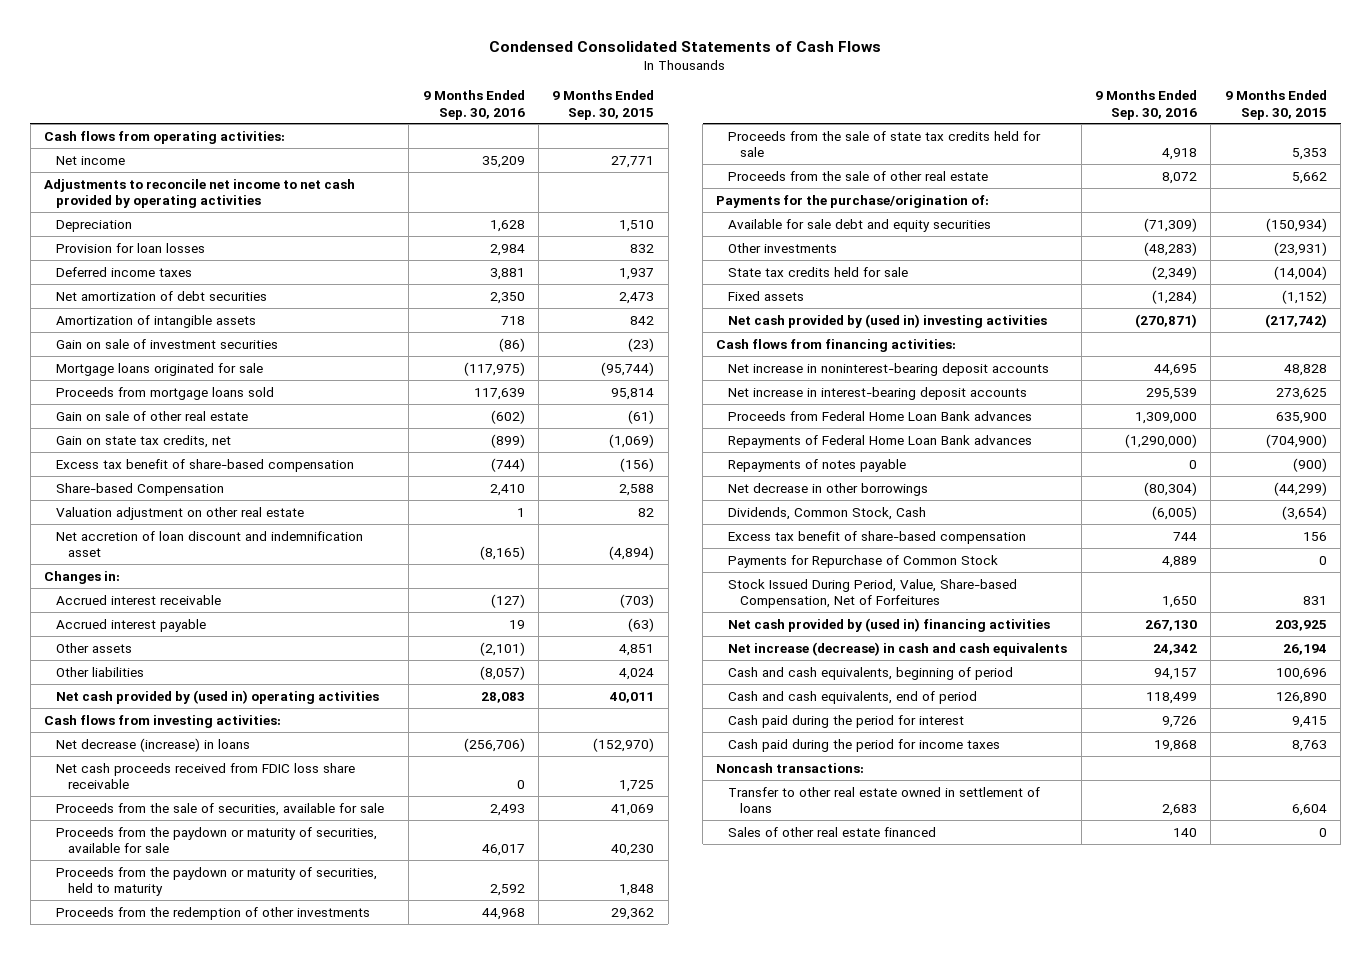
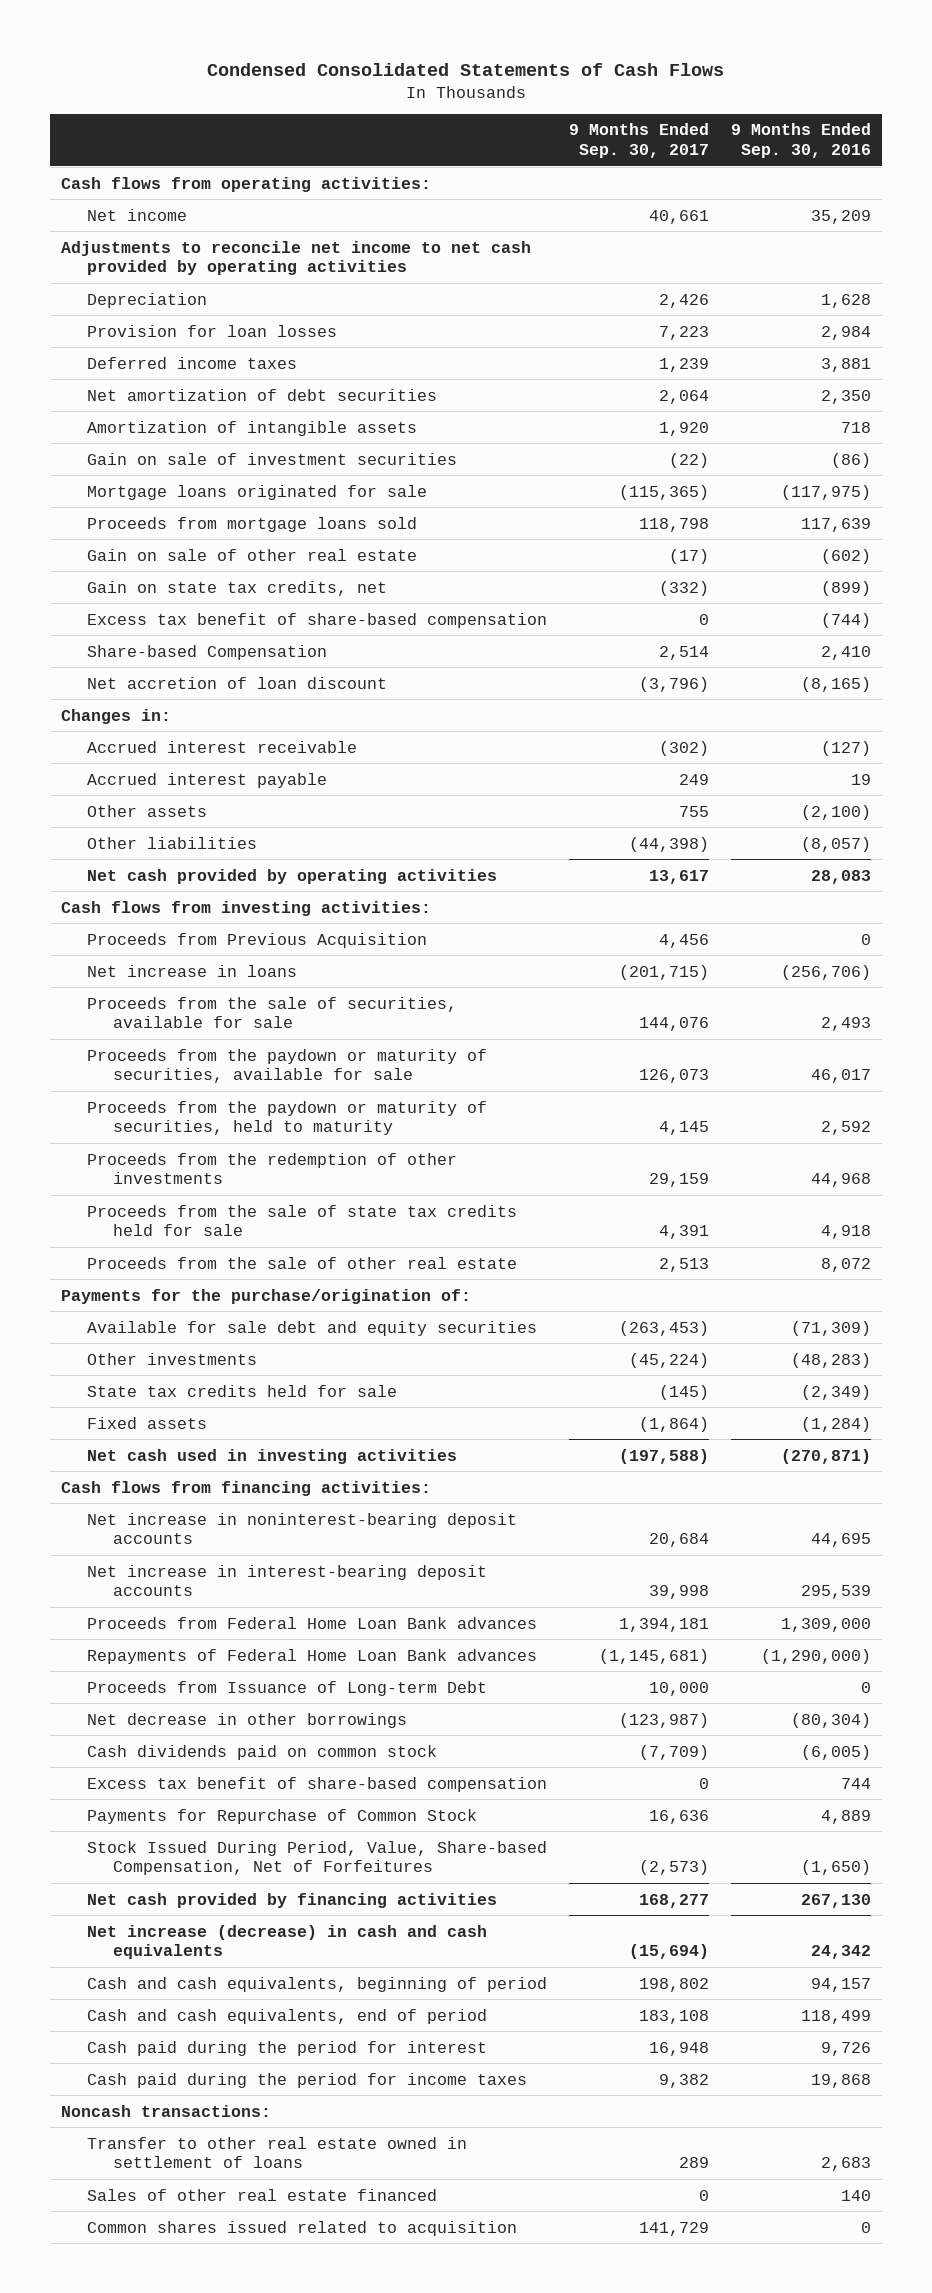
[552,90,655,120] 9 Months Ended Sep. 30, 2015 -> none
none -> [568,123,709,159] 9 Months Ended Sep. 30, 2017
[56,506,305,520] Valuation adjustment on other real estate -> none
[56,530,364,557] Net accretion of loan discount and indemnification asset -> [86,676,387,689] Net accretion of loan discount
[479,641,525,656] (2,101) -> [800,804,871,820] (2,100)
[56,689,380,704] Net cash provided by (used in) operating activities -> [86,868,497,884] Net cash provided by operating activities
[56,762,356,789] Net cash proceeds received from FDIC loss share receivable -> none
none -> [86,932,427,948] Proceeds from Previous Acquisition
[56,737,251,752] Net decrease (increase) in loans -> [86,964,297,977] Net increase in loans
[728,313,1048,328] Net cash provided by (used in) investing activities -> [86,1448,457,1464] Net cash used in investing activities
[728,458,907,472] Repayments of notes payable -> none
none -> [86,1680,487,1696] Proceeds from Issuance of Long-term Debt
[728,506,927,520] Dividends, Common Stock, Cash -> [86,1744,437,1760] Cash dividends paid on common stock
[1162,595,1198,608] 1,650 -> [800,1860,871,1876] (1,650)
[728,617,1051,632] Net cash provided by (used in) financing activities -> [86,1892,497,1908] Net cash provided by financing activities
none -> [86,2220,517,2236] Common shares issued related to acquisition

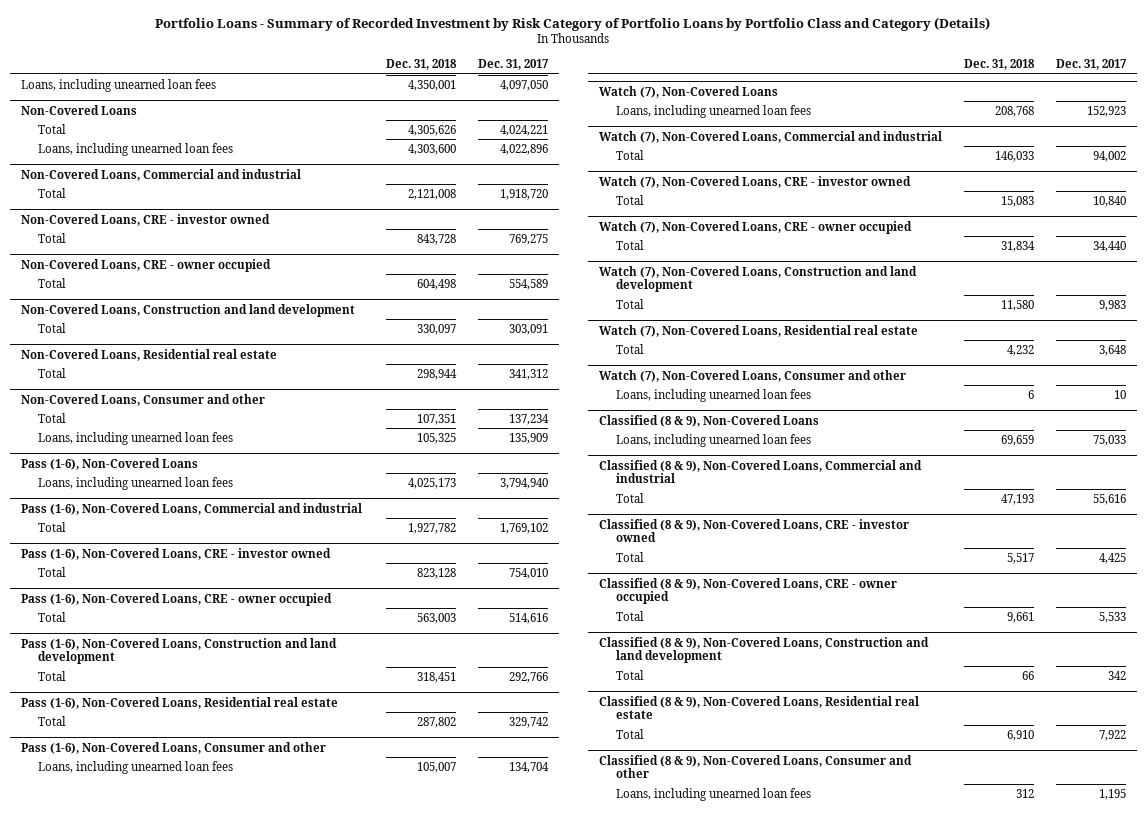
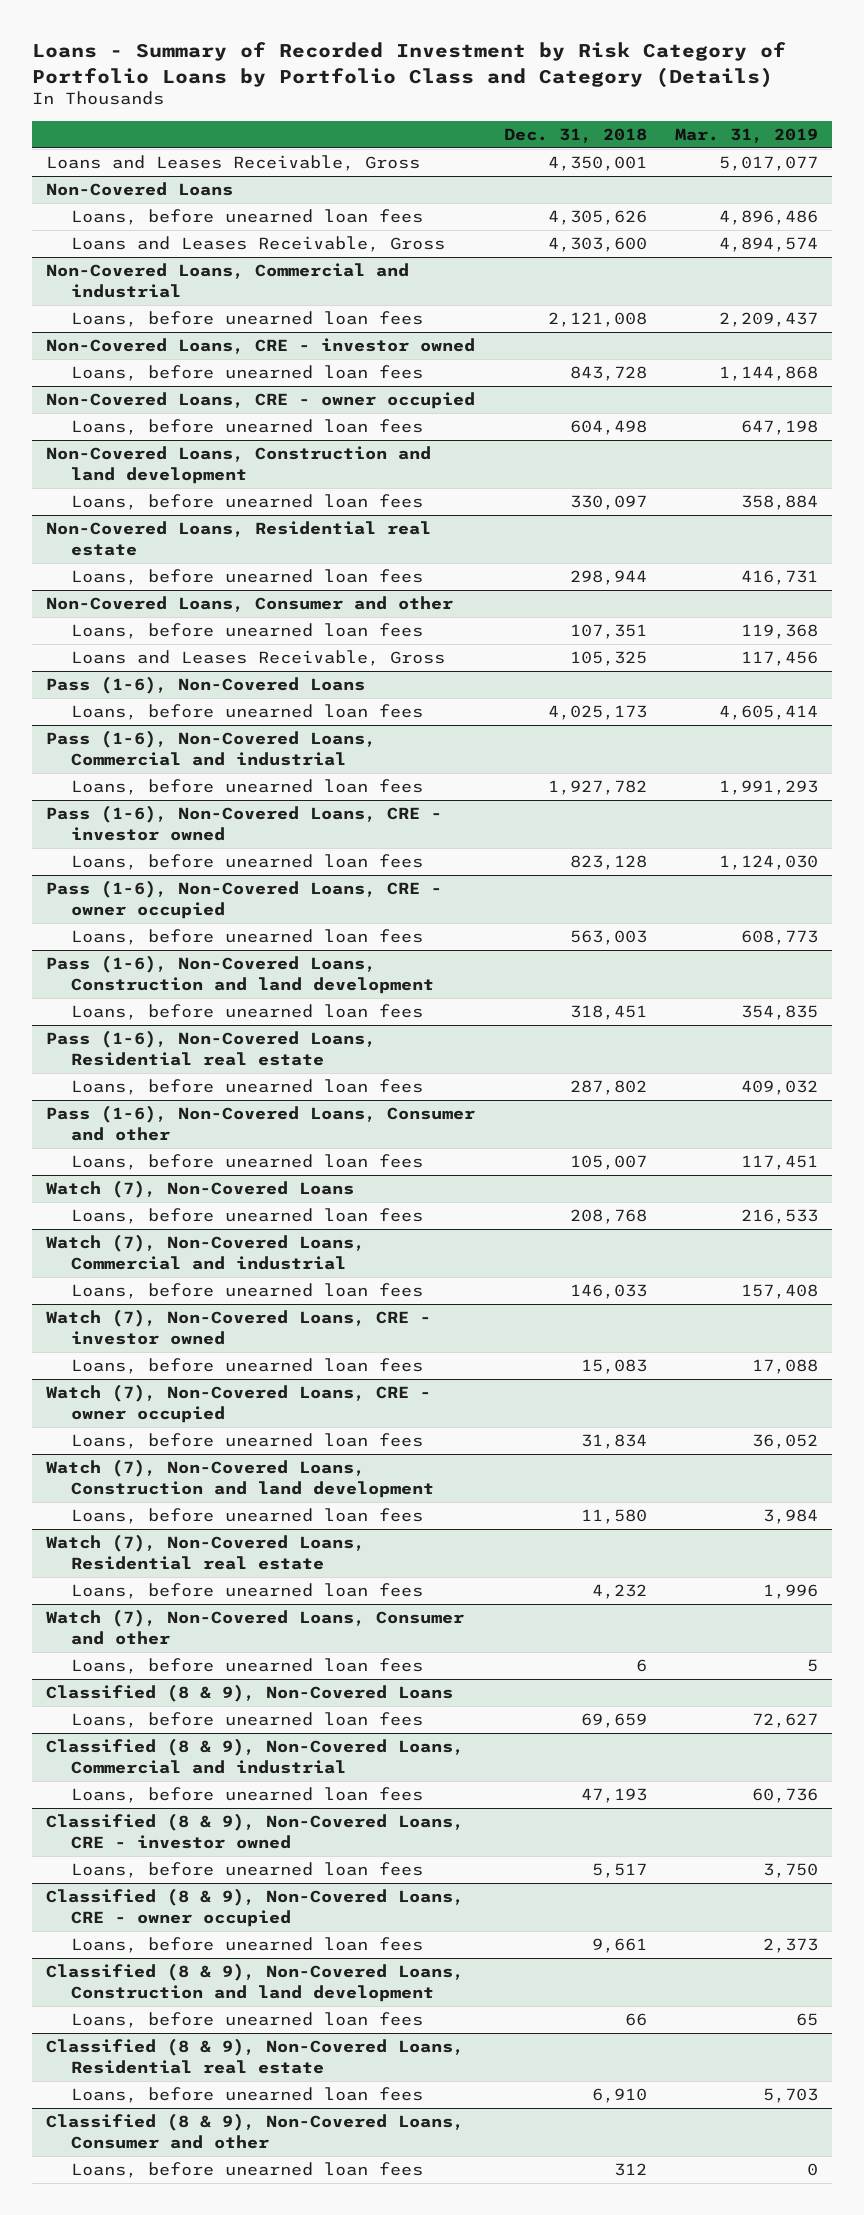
[155,16,991,31] Portfolio Loans - Summary of Recorded Investment by Risk Category of Portfolio Loans by Portfolio Class and Category (Details) -> [32,42,787,88] Loans - Summary of Recorded Investment by Risk Category of Portfolio Loans by Portfolio Class and Category (Details)
[478,59,550,71] Dec. 31, 2017 -> none
none -> [674,127,818,143] Mar. 31, 2019
[20,78,216,92] Loans, including unearned loan fees -> [46,155,421,172] Loans and Leases Receivable, Gross
[38,123,67,134] Total -> [71,209,424,226] Loans, before unearned loan fees
[38,142,234,156] Loans, including unearned loan fees -> [71,236,446,253] Loans and Leases Receivable, Gross
[38,187,67,198] Total -> [71,311,424,328] Loans, before unearned loan fees
[38,232,67,243] Total -> [71,365,424,382] Loans, before unearned loan fees
[38,277,67,288] Total -> [71,419,424,436] Loans, before unearned loan fees
[38,322,67,333] Total -> [71,494,424,511] Loans, before unearned loan fees
[38,367,67,378] Total -> [71,569,424,586] Loans, before unearned loan fees
[38,412,67,423] Total -> [71,623,424,640] Loans, before unearned loan fees
[38,431,234,445] Loans, including unearned loan fees -> [71,650,446,667] Loans and Leases Receivable, Gross
[38,476,234,490] Loans, including unearned loan fees -> [71,704,424,721] Loans, before unearned loan fees
[38,521,67,532] Total -> [71,779,424,796] Loans, before unearned loan fees
[38,566,67,577] Total -> [71,854,424,871] Loans, before unearned loan fees
[38,611,67,622] Total -> [71,929,424,946] Loans, before unearned loan fees
[38,670,67,681] Total -> [71,1004,424,1021] Loans, before unearned loan fees
[38,715,67,726] Total -> [71,1079,424,1096] Loans, before unearned loan fees
[38,760,234,774] Loans, including unearned loan fees -> [71,1154,424,1171] Loans, before unearned loan fees
[616,104,812,118] Loans, including unearned loan fees -> [71,1208,424,1225] Loans, before unearned loan fees
[616,149,645,160] Total -> [71,1283,424,1300] Loans, before unearned loan fees
[616,194,645,205] Total -> [71,1358,424,1375] Loans, before unearned loan fees
[616,239,645,250] Total -> [71,1433,424,1450] Loans, before unearned loan fees
[616,298,645,309] Total -> [71,1508,424,1525] Loans, before unearned loan fees
[616,343,645,354] Total -> [71,1583,424,1600] Loans, before unearned loan fees
[616,388,812,402] Loans, including unearned loan fees -> [71,1658,424,1675] Loans, before unearned loan fees
[616,433,812,447] Loans, including unearned loan fees -> [71,1712,424,1729] Loans, before unearned loan fees
[616,492,645,503] Total -> [71,1787,424,1804] Loans, before unearned loan fees
[616,551,645,562] Total -> [71,1862,424,1879] Loans, before unearned loan fees
[616,610,645,621] Total -> [71,1937,424,1954] Loans, before unearned loan fees
[616,669,645,680] Total -> [71,2012,424,2029] Loans, before unearned loan fees
[616,728,645,739] Total -> [71,2087,424,2104] Loans, before unearned loan fees
[616,787,812,801] Loans, including unearned loan fees -> [71,2162,424,2179] Loans, before unearned loan fees

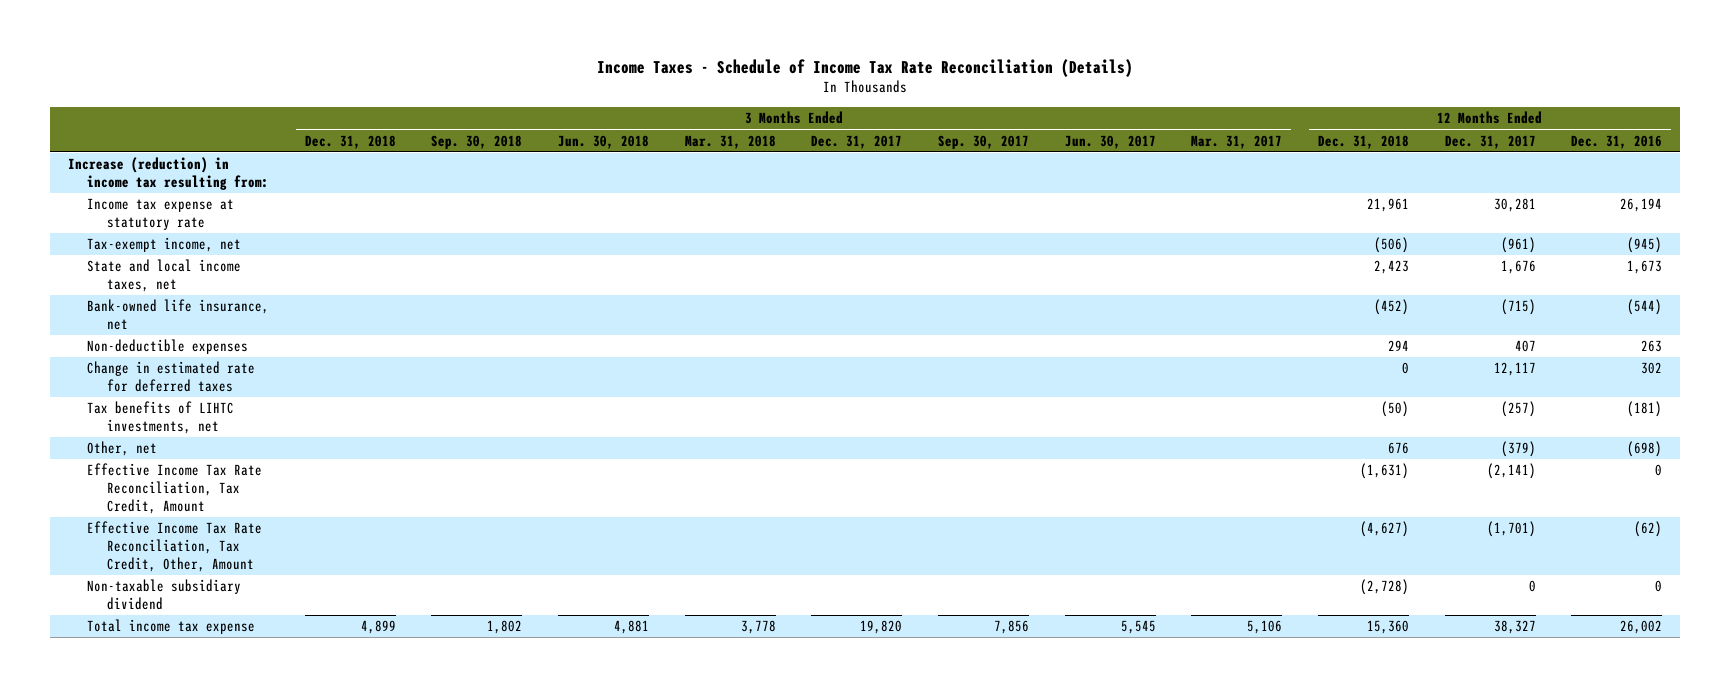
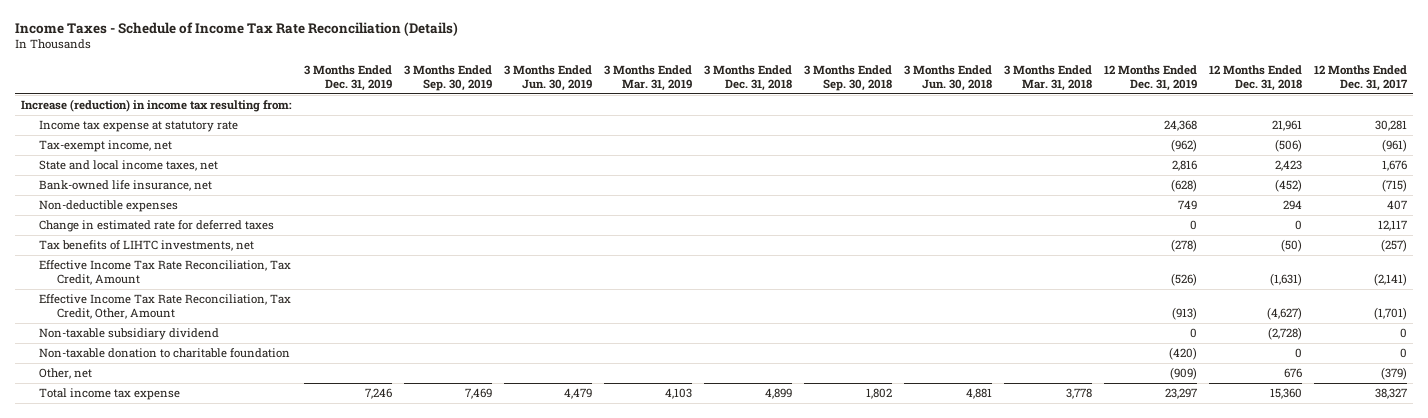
[811,134,903,149] Dec. 31, 2017 -> none
[938,134,1030,149] Sep. 30, 2017 -> none
[1064,134,1156,149] Jun. 30, 2017 -> none
[1191,134,1283,149] Mar. 31, 2017 -> none
[1571,134,1663,149] Dec. 31, 2016 -> none
none -> [303,65,392,91] 3 Months Ended Dec. 31, 2019
none -> [403,65,492,91] 3 Months Ended Sep. 30, 2019
none -> [503,65,592,91] 3 Months Ended Jun. 30, 2019
none -> [603,65,692,91] 3 Months Ended Mar. 31, 2019
none -> [1103,65,1197,91] 12 Months Ended Dec. 31, 2019
none -> [38,348,290,359] Non-taxable donation to charitable foundation
[87,441,158,457] Other, net -> [38,368,92,380] Other, net

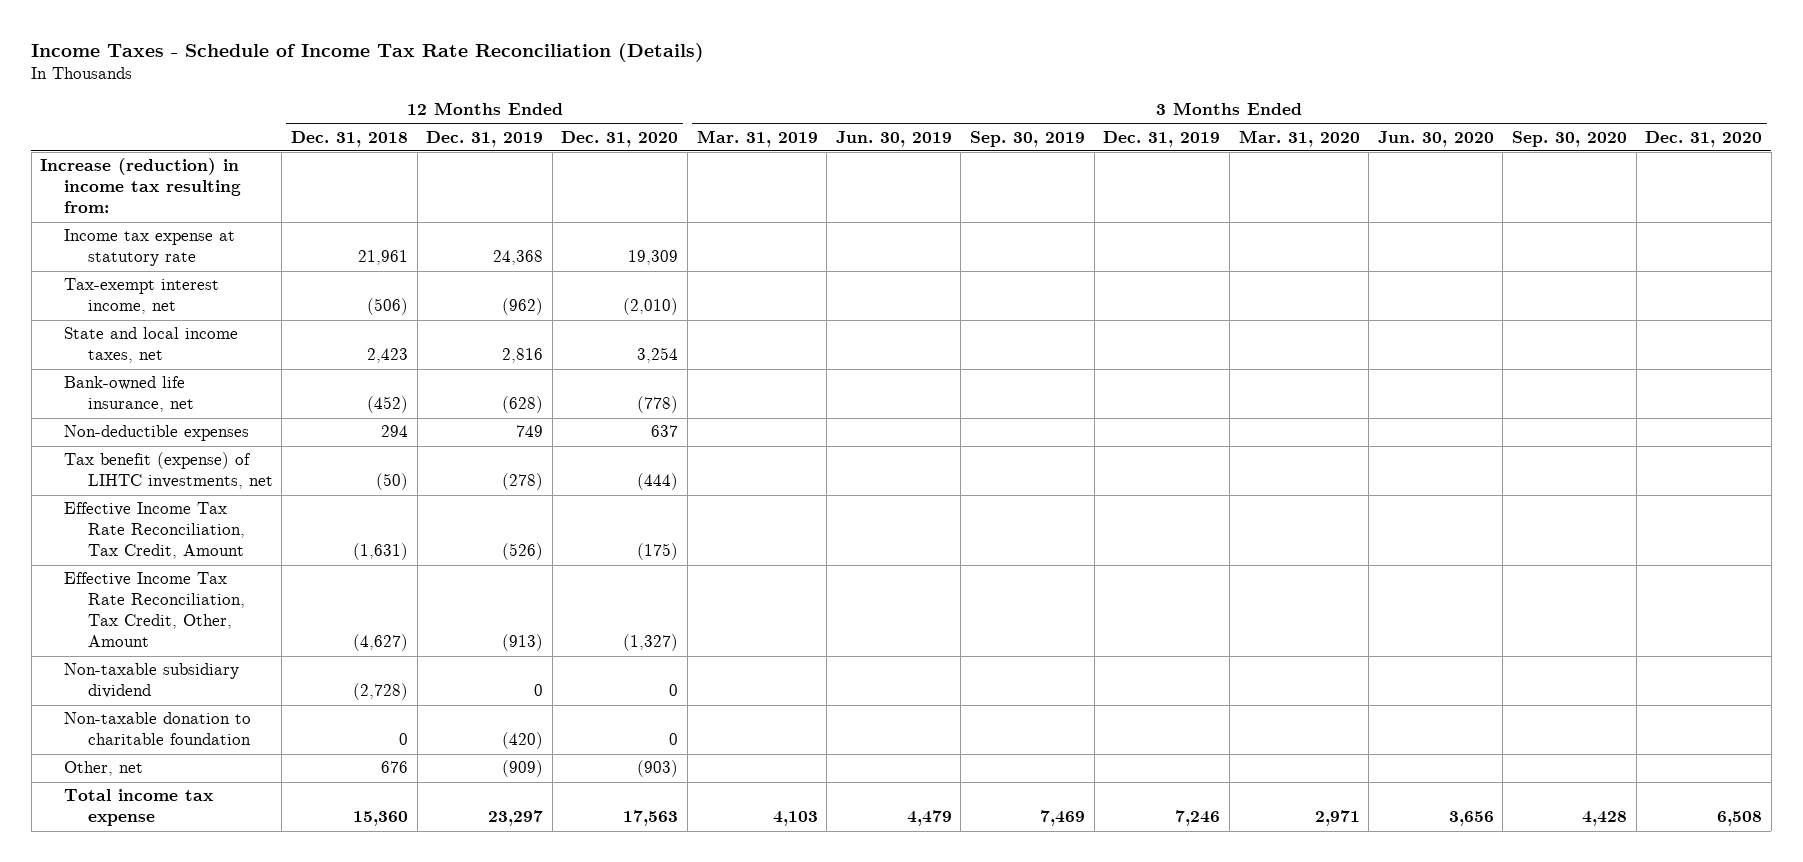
[703,65,792,91] 3 Months Ended Dec. 31, 2018 -> none
[803,65,892,91] 3 Months Ended Sep. 30, 2018 -> none
[903,65,992,91] 3 Months Ended Jun. 30, 2018 -> none
[1003,65,1092,91] 3 Months Ended Mar. 31, 2018 -> none
[1313,65,1408,91] 12 Months Ended Dec. 31, 2017 -> none
none -> [561,130,679,147] Dec. 31, 2020
none -> [1238,129,1360,147] Mar. 31, 2020
none -> [1377,130,1494,147] Jun. 30, 2020
none -> [1511,130,1627,147] Sep. 30, 2020
none -> [1645,130,1763,147] Dec. 31, 2020
[38,140,172,153] Tax-exempt income, net -> [64,278,220,315] Tax-exempt interest income, net
[38,220,274,233] Change in estimated rate for deferred taxes -> none
[38,240,254,252] Tax benefits of LIHTC investments, net -> [64,452,273,490] Tax benefit (expense) of LIHTC investments, net

